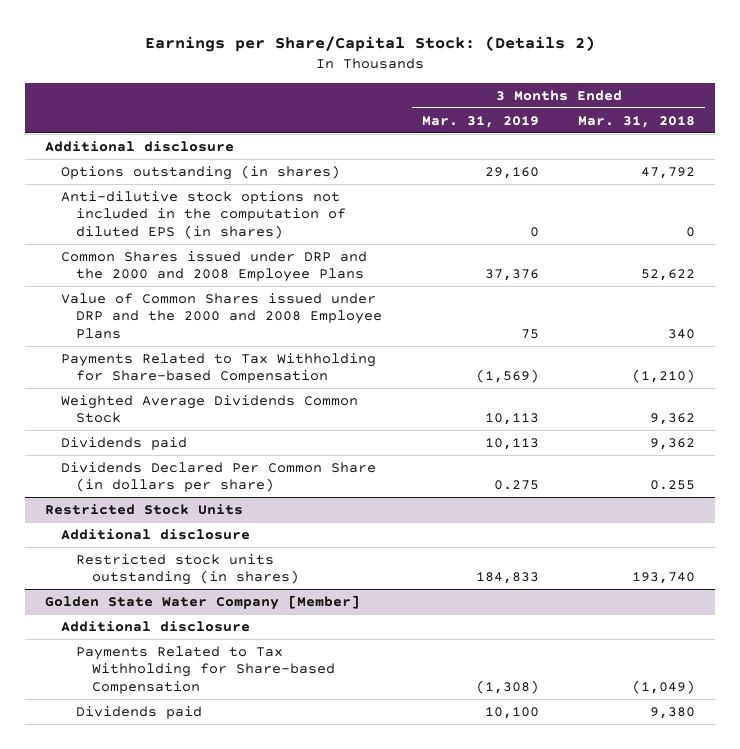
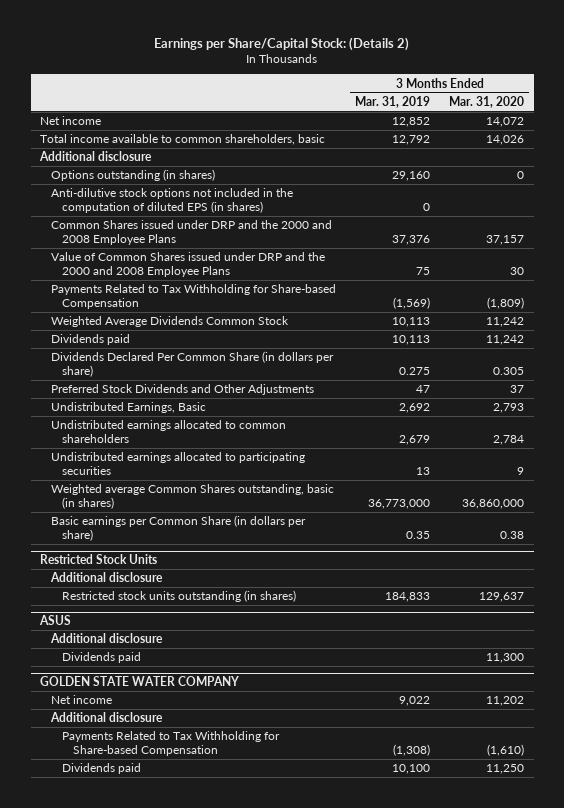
[578,115,696,128] Mar. 31, 2018 -> none
none -> [449,95,525,108] Mar. 31, 2020
none -> [40,116,102,126] Net income
none -> [40,134,326,146] Total income available to common shareholders, basic
none -> [51,384,315,396] Preferred Stock Dividends and Other Adjustments
none -> [51,402,207,414] Undistributed Earnings, Basic
none -> [51,420,287,444] Undistributed earnings allocated to common shareholders
none -> [51,452,306,476] Undistributed earnings allocated to participating securities
none -> [51,484,335,510] Weighted average Common Shares outstanding, basic (in shares)
none -> [51,515,307,542] Basic earnings per Common Share (in dollars per share)
[44,594,360,610] Golden State Water Company [Member] -> none
none -> [39,615,72,626] ASUS
none -> [62,652,142,664] Dividends paid
none -> [40,676,240,687] GOLDEN STATE WATER COMPANY
none -> [51,695,113,705] Net income
none -> [50,712,164,723] Additional disclosure

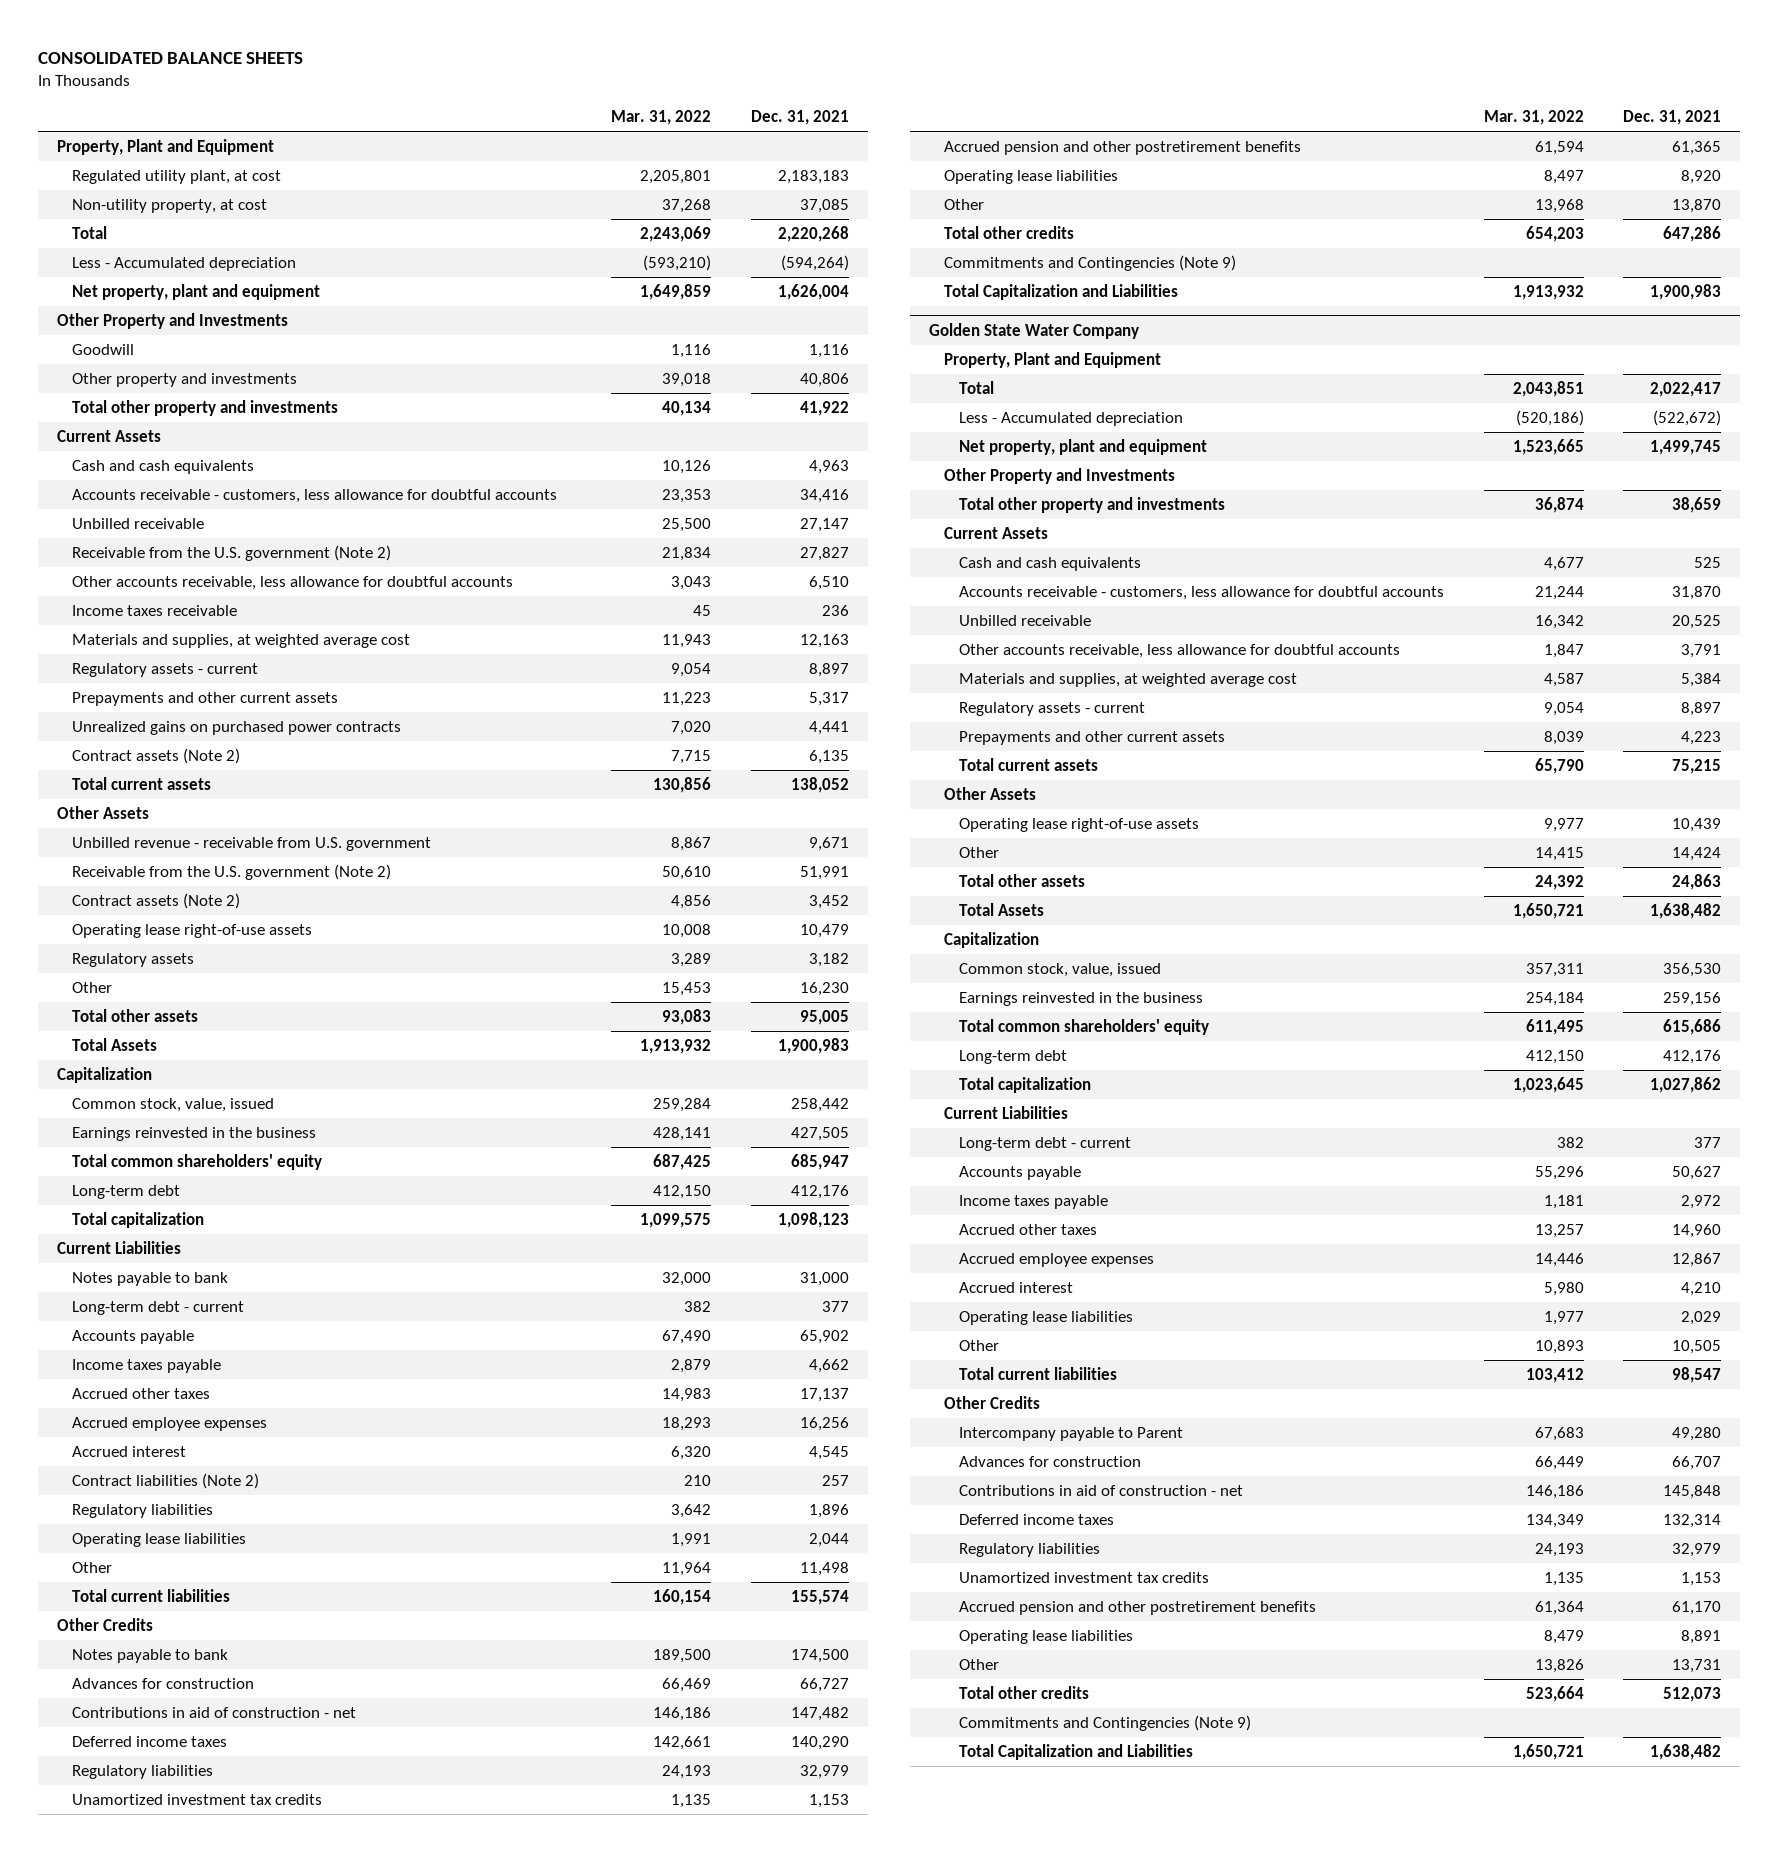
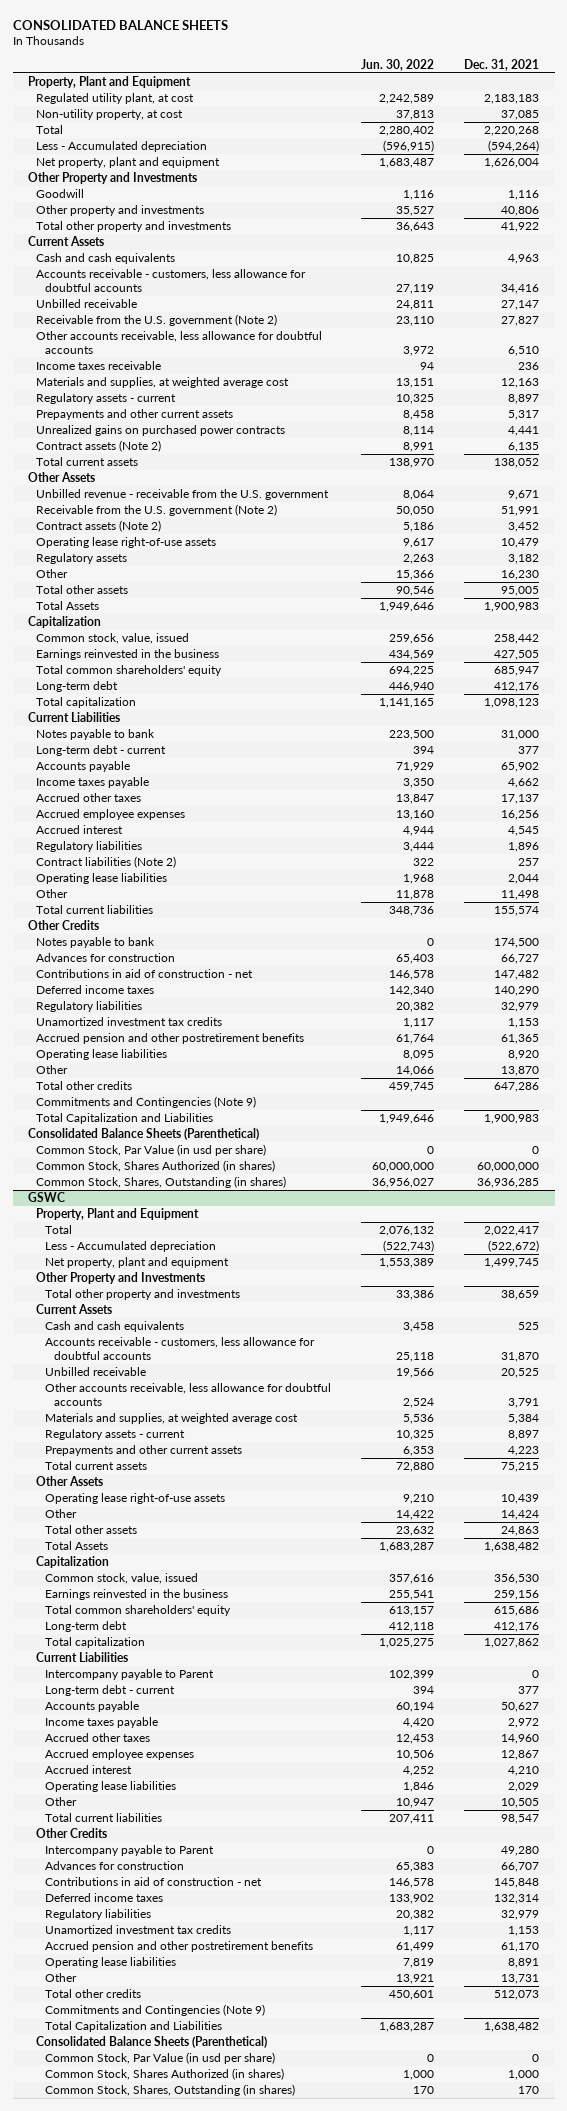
[611,110,712,126] Mar. 31, 2022 -> none
none -> [361,58,435,71] Jun. 30, 2022
[72,836,432,851] Unbilled revenue - receivable from U.S. government -> [36,489,330,501] Unbilled revenue - receivable from the U.S. government
[72,1472,260,1489] Contract liabilities (Note 2) -> [36,856,177,869] Contract liabilities (Note 2)
none -> [27,1128,259,1141] Consolidated Balance Sheets (Parenthetical)
none -> [36,1144,267,1157] Common Stock, Par Value (in usd per share)
none -> [36,1160,276,1173] Common Stock, Shares Authorized (in shares)
none -> [36,1176,287,1189] Common Stock, Shares, Outstanding (in shares)
[929,322,1140,339] Golden State Water Company -> [27,1192,65,1203] GSWC
none -> [45,1669,215,1681] Intercompany payable to Parent
none -> [36,2036,268,2049] Consolidated Balance Sheets (Parenthetical)
none -> [45,2052,276,2065] Common Stock, Par Value (in usd per share)
none -> [45,2068,285,2081] Common Stock, Shares Authorized (in shares)
none -> [45,2084,296,2097] Common Stock, Shares, Outstanding (in shares)

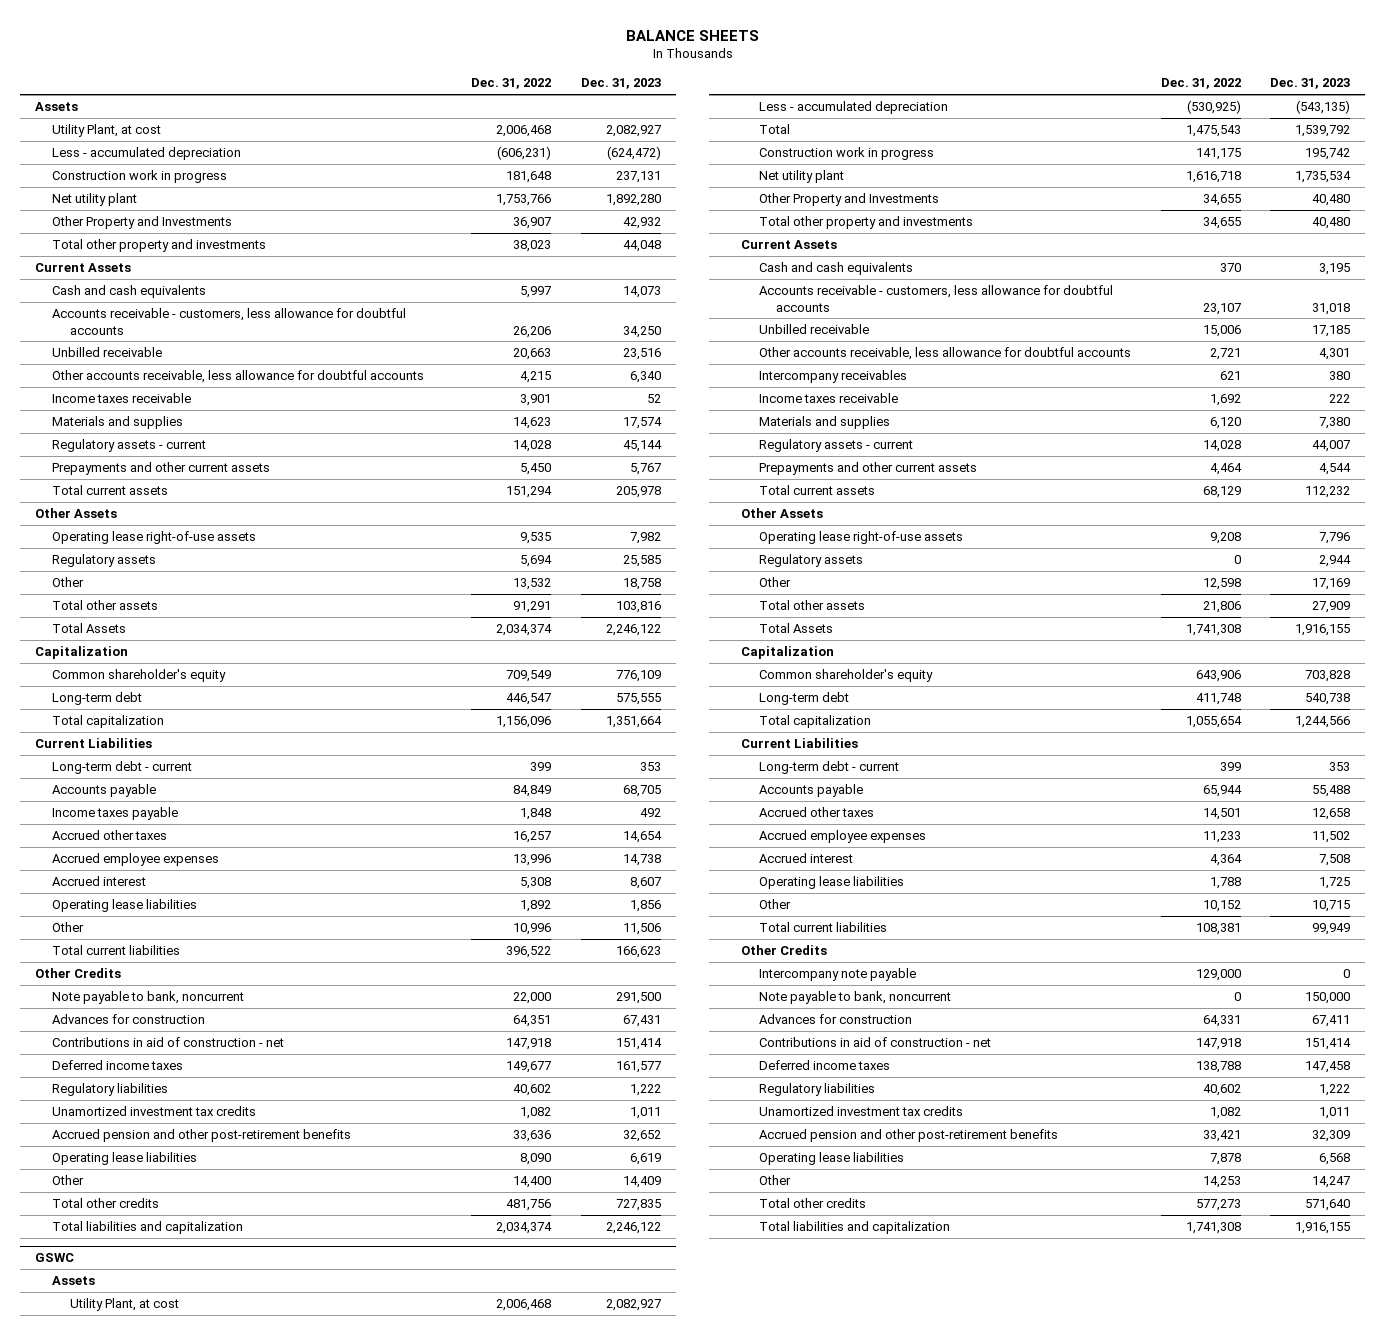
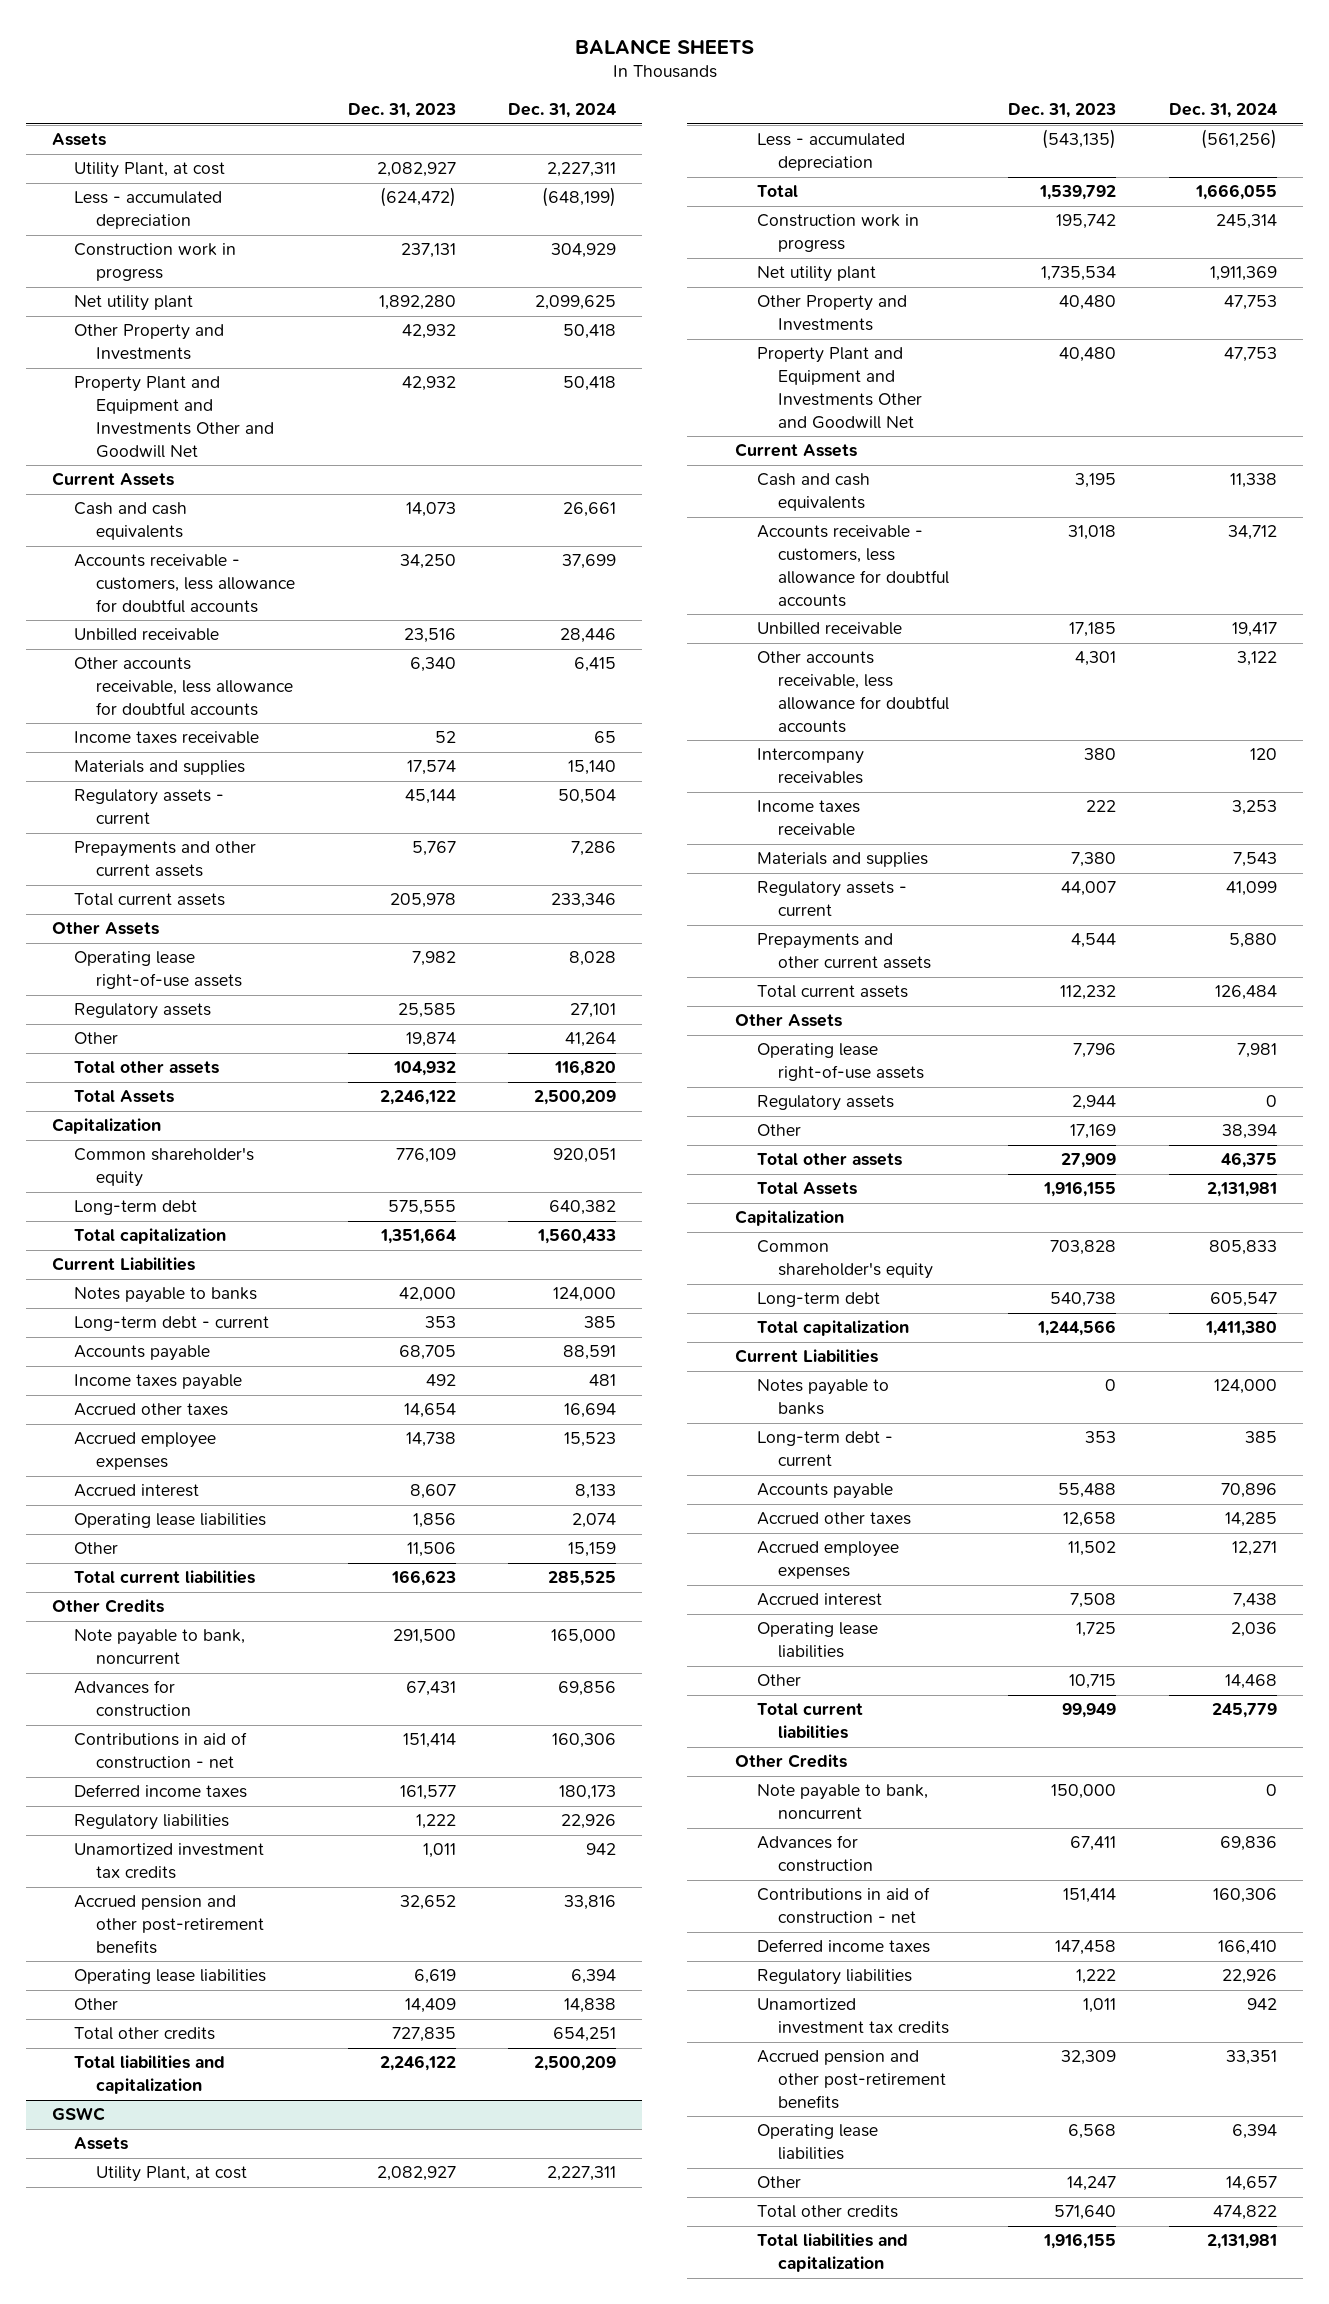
[471,78,552,90] Dec. 31, 2022 -> none
none -> [508,103,617,119] Dec. 31, 2024
[52,238,267,252] Total other property and investments -> none
none -> [74,376,274,459] Property Plant and Equipment and Investments Other and Goodwill Net
[623,577,662,590] 18,758 -> [405,1032,456,1048] 19,874
[616,600,662,613] 103,816 -> [392,1061,456,1077] 104,932
none -> [74,1287,258,1304] Notes payable to banks
[758,215,973,229] Total other property and investments -> [756,347,923,430] Property Plant and Equipment and Investments Other and Goodwill Net
none -> [756,1379,889,1416] Notes payable to banks
[758,967,916,981] Intercompany note payable -> none

